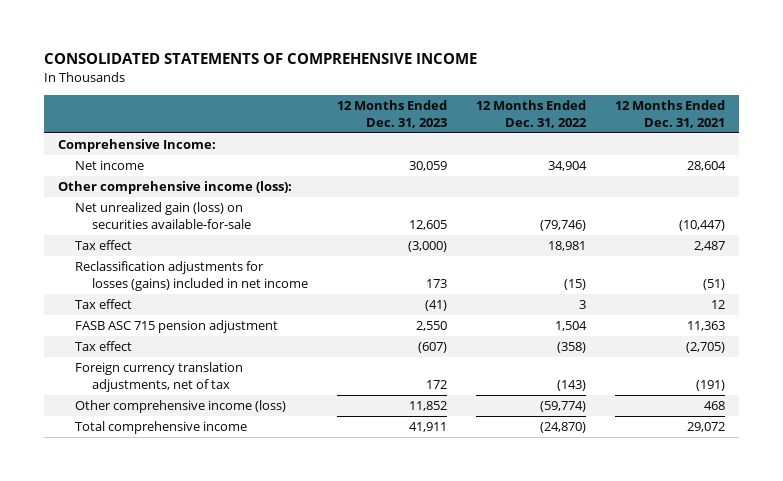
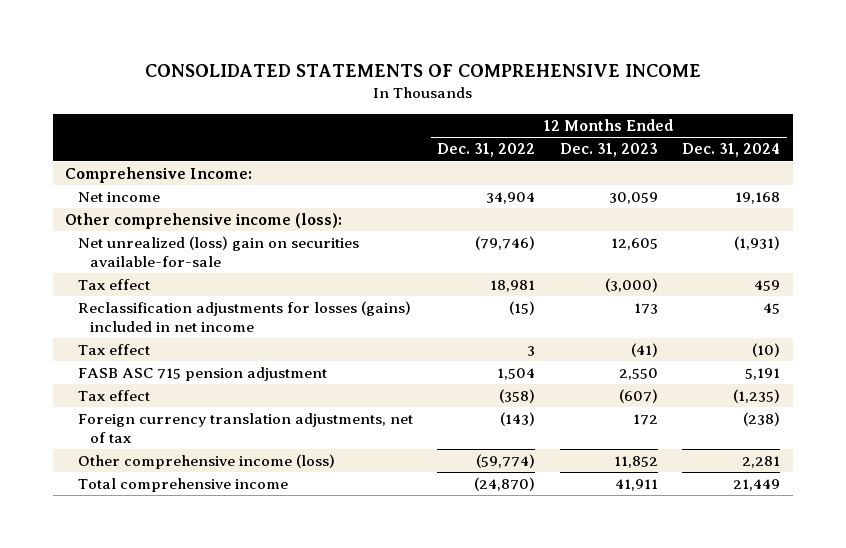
[614,100,725,128] 12 Months Ended Dec. 31, 2021 -> none
none -> [682,143,781,158] Dec. 31, 2024
[75,202,252,230] Net unrealized gain (loss) on securities available-for-sale -> [77,236,359,267] Net unrealized (loss) gain on securities available-for-sale

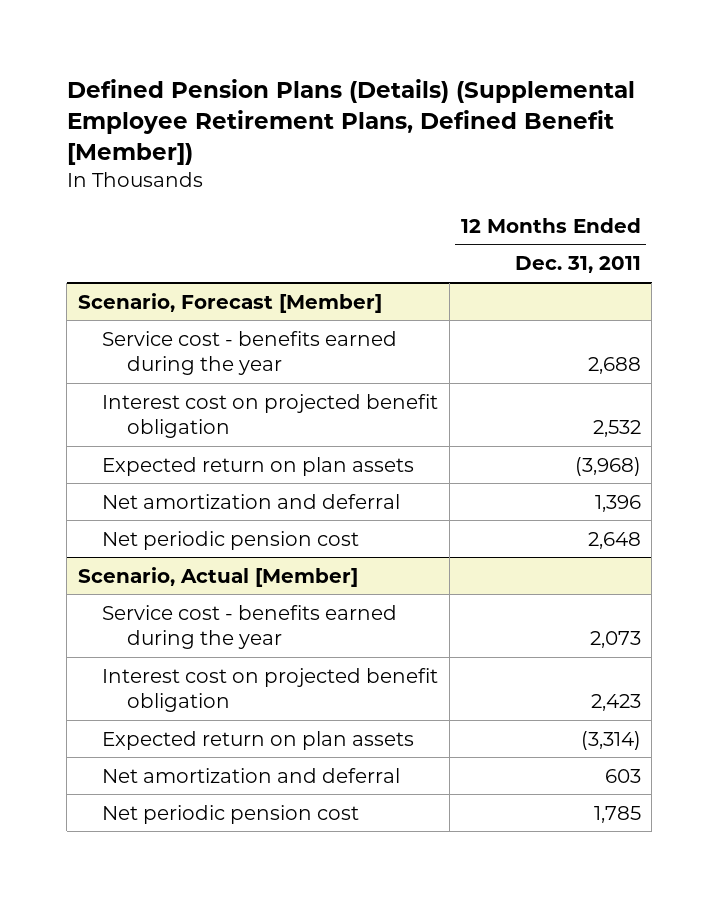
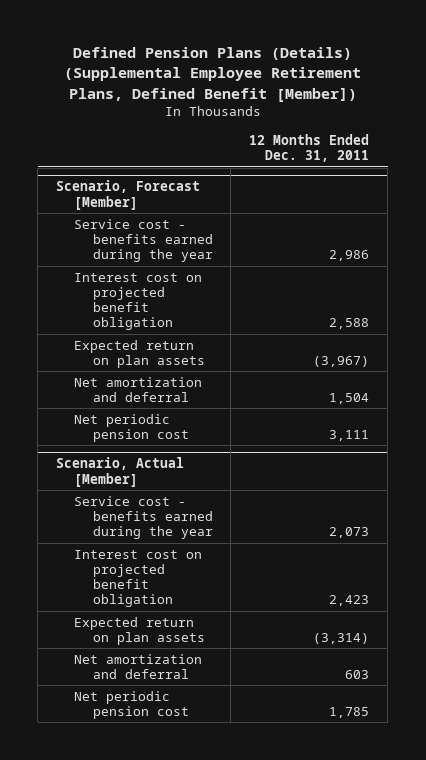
[587,357,641,375] 2,688 -> [329,250,370,262] 2,986
[592,420,641,438] 2,532 -> [329,318,370,330] 2,588
[574,456,641,476] (3,968) -> [313,355,370,367] (3,967)
[594,494,641,512] 1,396 -> [329,392,370,404] 1,504
[587,531,641,549] 2,648 -> [329,429,370,441] 3,111

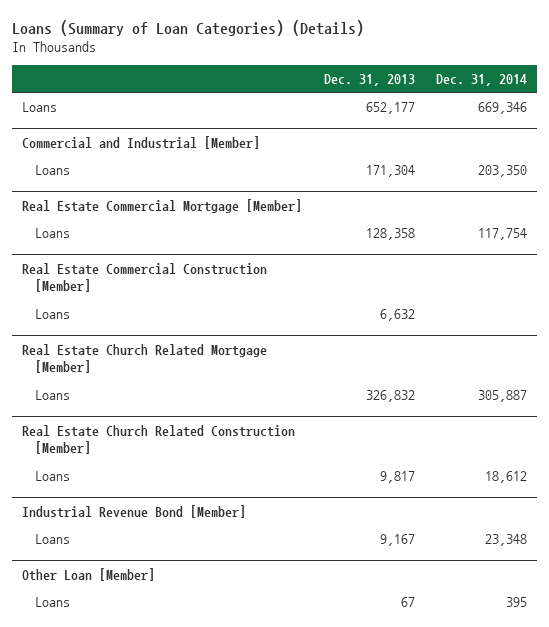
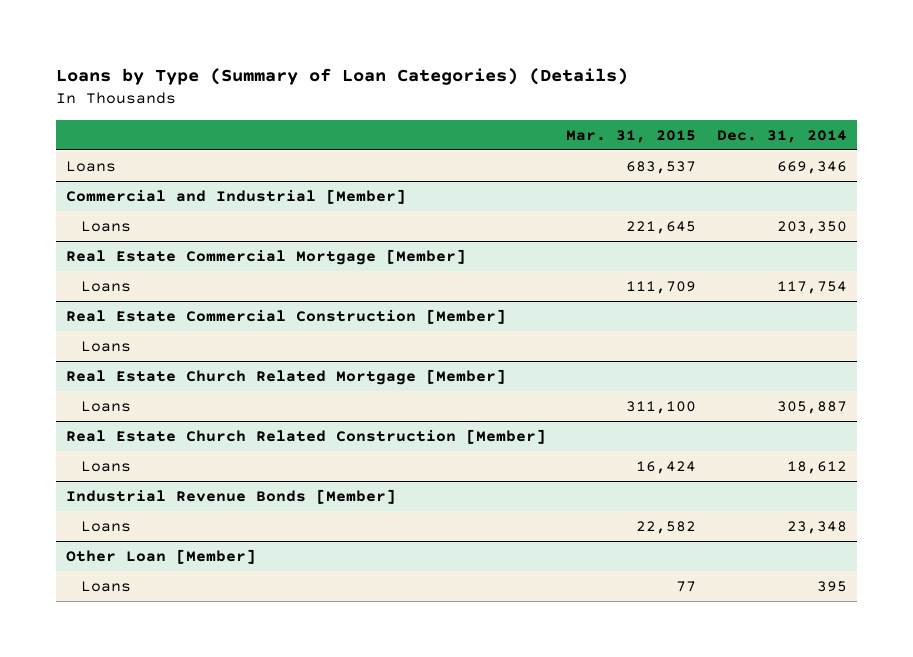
[11,19,364,36] Loans (Summary of Loan Categories) (Details) -> [55,68,628,86] Loans by Type (Summary of Loan Categories) (Details)
[323,73,415,86] Dec. 31, 2013 -> none
none -> [566,129,697,143] Mar. 31, 2015
[22,504,247,518] Industrial Revenue Bond [Member] -> [65,488,396,504] Industrial Revenue Bonds [Member]

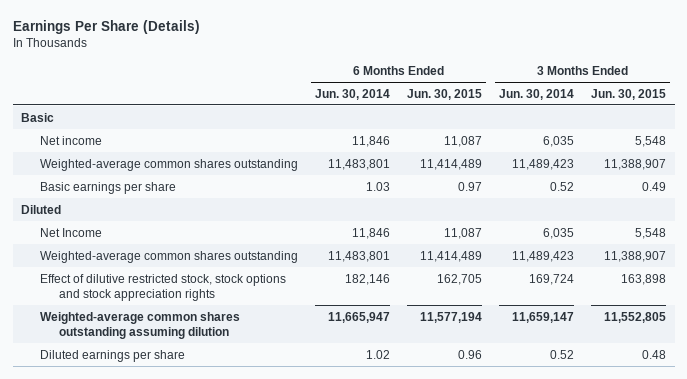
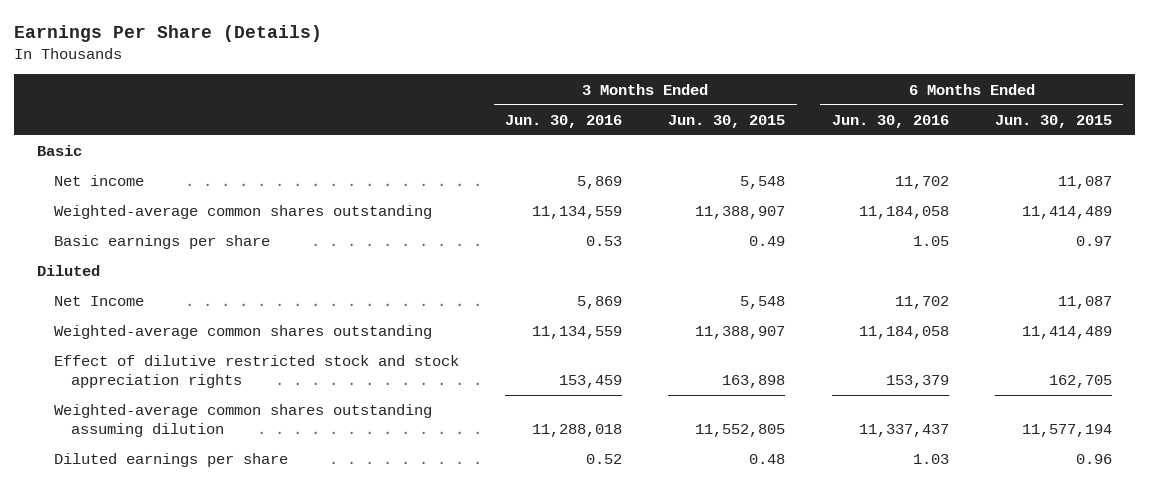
[315,88,391,100] Jun. 30, 2014 -> none
[499,88,575,100] Jun. 30, 2014 -> none
none -> [505,114,623,128] Jun. 30, 2016
none -> [831,114,949,128] Jun. 30, 2016
[40,273,287,301] Effect of dilutive restricted stock, stock options and stock appreciation rights -> [54,355,460,389] Effect of dilutive restricted stock and stock appreciation rights

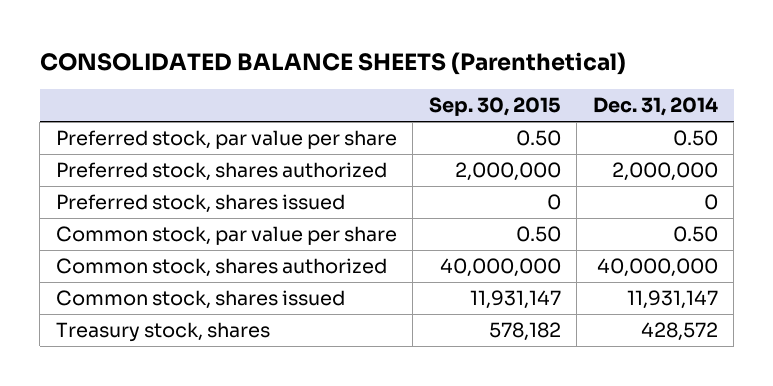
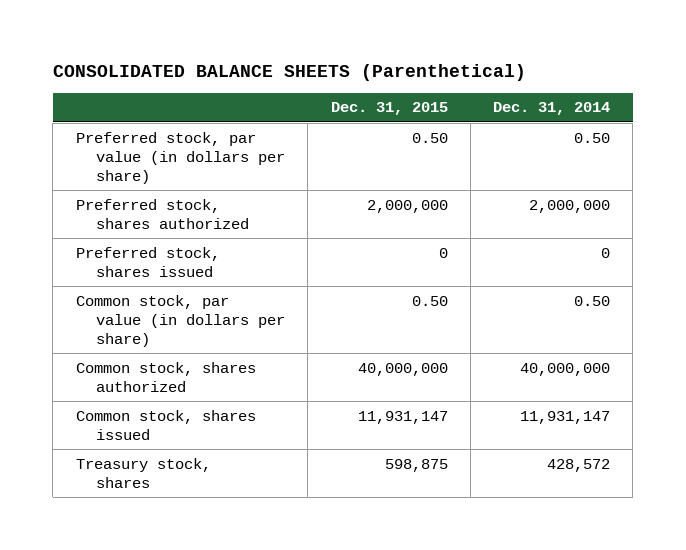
[428,97,561,117] Sep. 30, 2015 -> none
none -> [330,102,448,116] Dec. 31, 2015
[55,130,397,150] Preferred stock, par value per share -> [75,131,286,184] Preferred stock, par value (in dollars per share)
[55,226,397,246] Common stock, par value per share -> [75,294,286,347] Common stock, par value (in dollars per share)

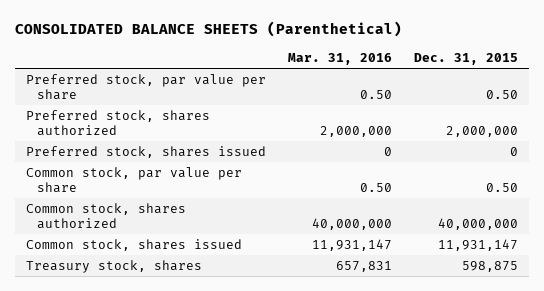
[492,102,610,116] Dec. 31, 2014 -> none
none -> [288,52,393,65] Mar. 31, 2016
[75,131,286,184] Preferred stock, par value (in dollars per share) -> [26,74,267,100] Preferred stock, par value per share
[75,294,286,347] Common stock, par value (in dollars per share) -> [26,167,243,193] Common stock, par value per share

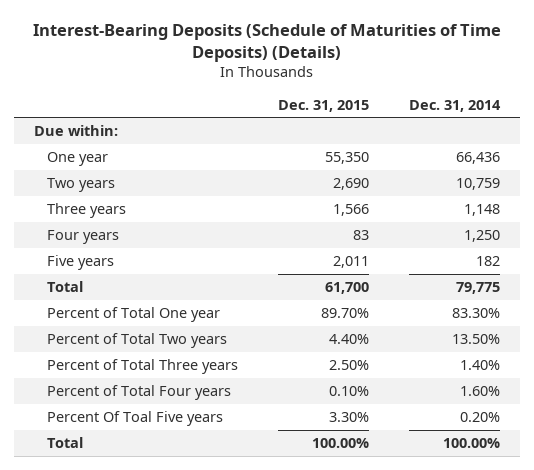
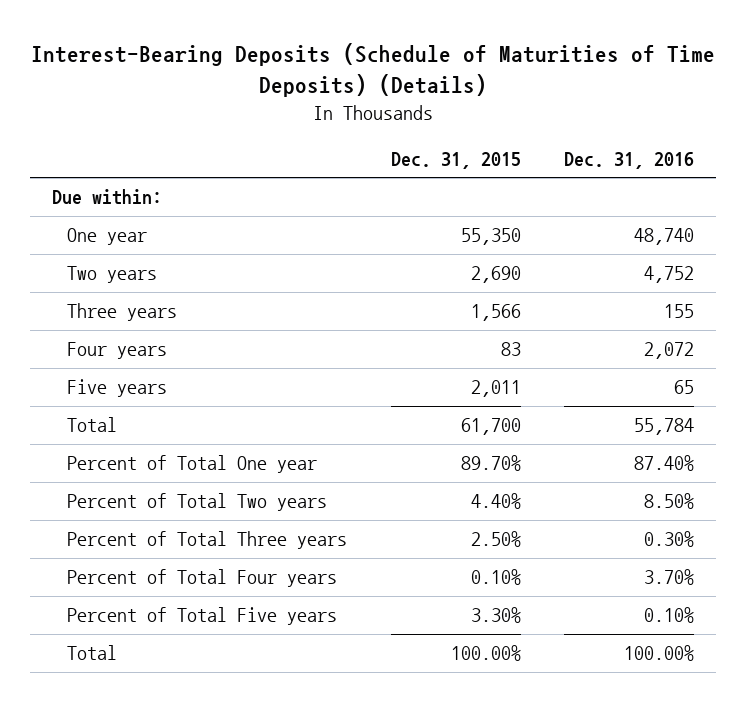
[409,99,502,112] Dec. 31, 2014 -> none
none -> [564,151,695,169] Dec. 31, 2016
[46,410,223,426] Percent Of Toal Five years -> [66,607,337,626] Percent of Total Five years

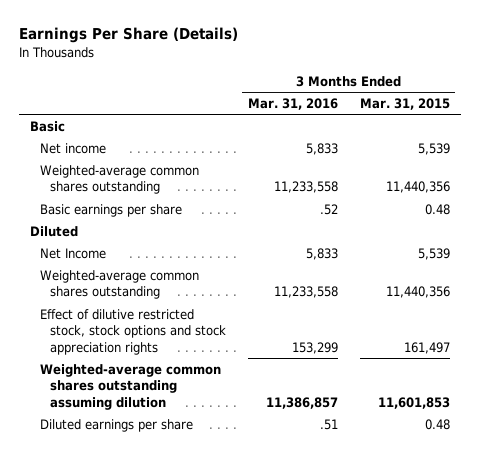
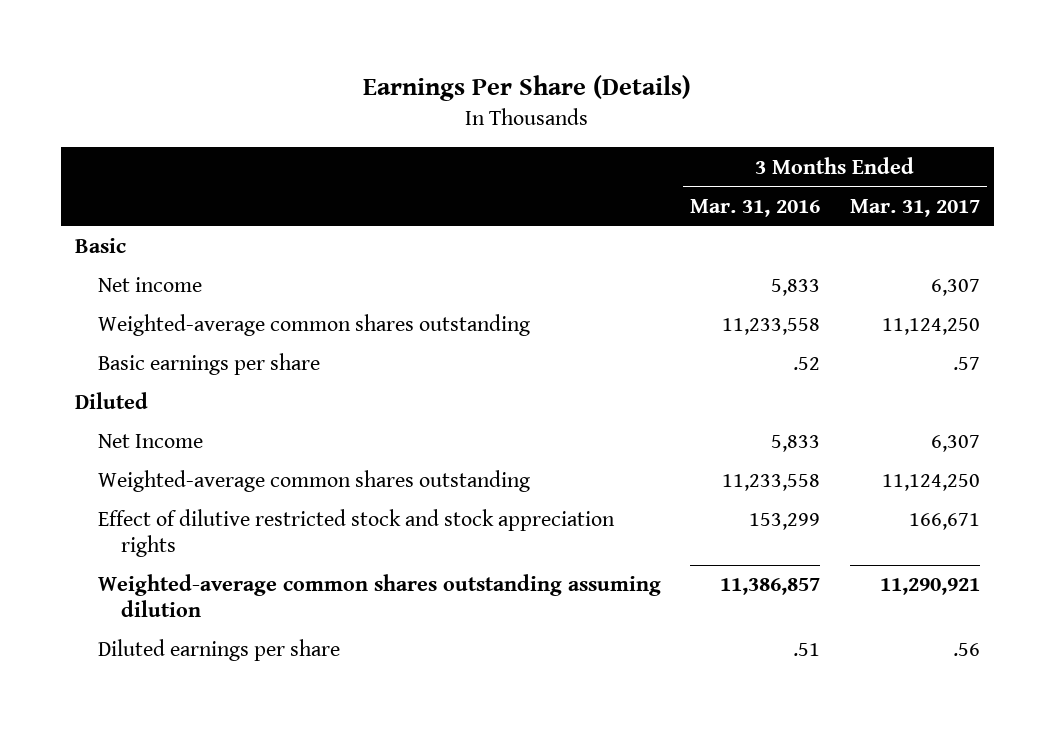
[359,97,450,110] Mar. 31, 2015 -> none
none -> [849,198,980,217] Mar. 31, 2017
[40,308,226,355] Effect of dilutive restricted stock, stock options and stock appreciation rights -> [98,509,616,558] Effect of dilutive restricted stock and stock appreciation rights

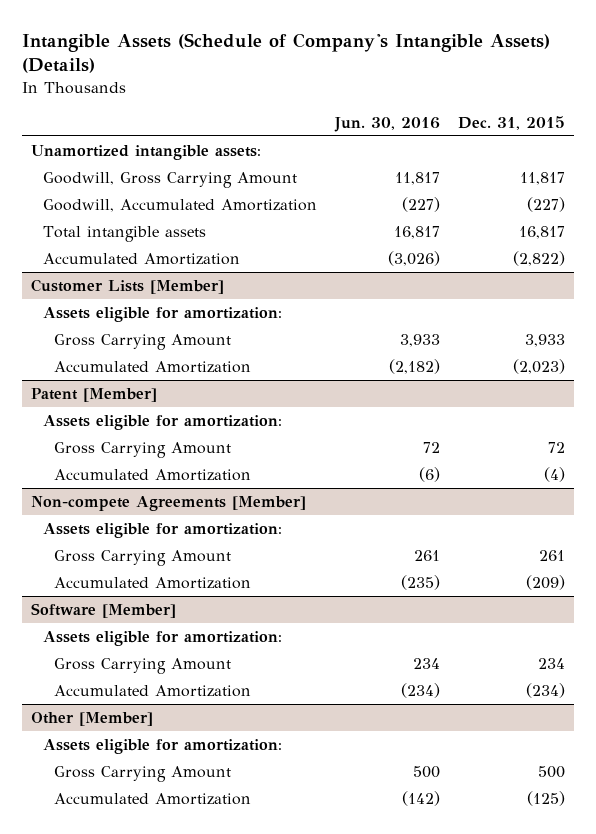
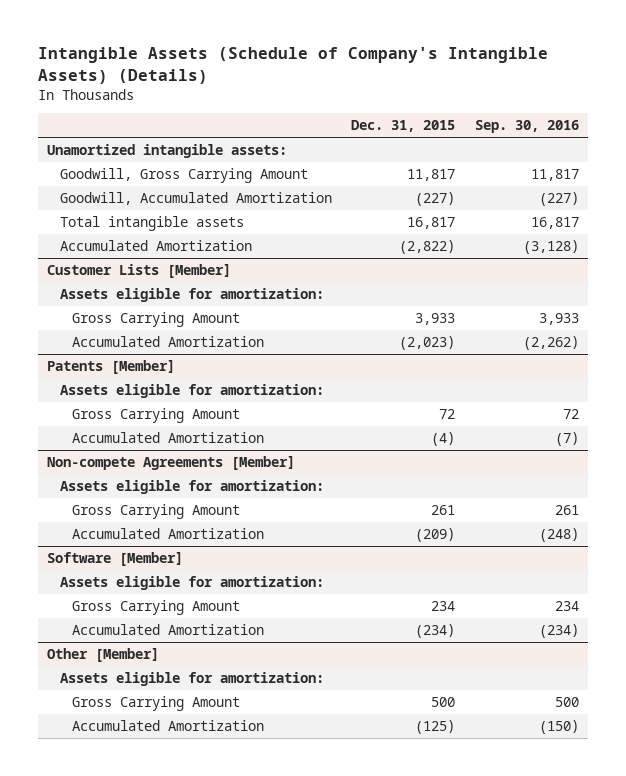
[333,116,440,132] Jun. 30, 2016 -> none
none -> [474,120,579,134] Sep. 30, 2016
[30,387,157,402] Patent [Member] -> [47,359,176,374] Patents [Member]

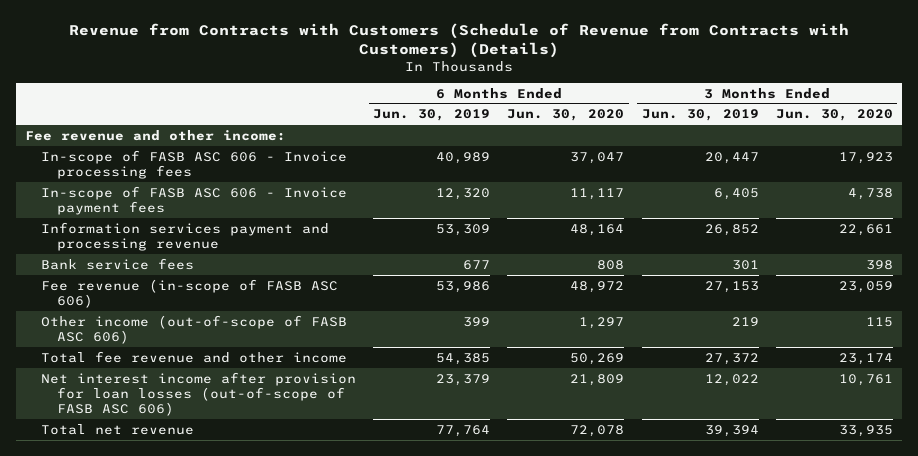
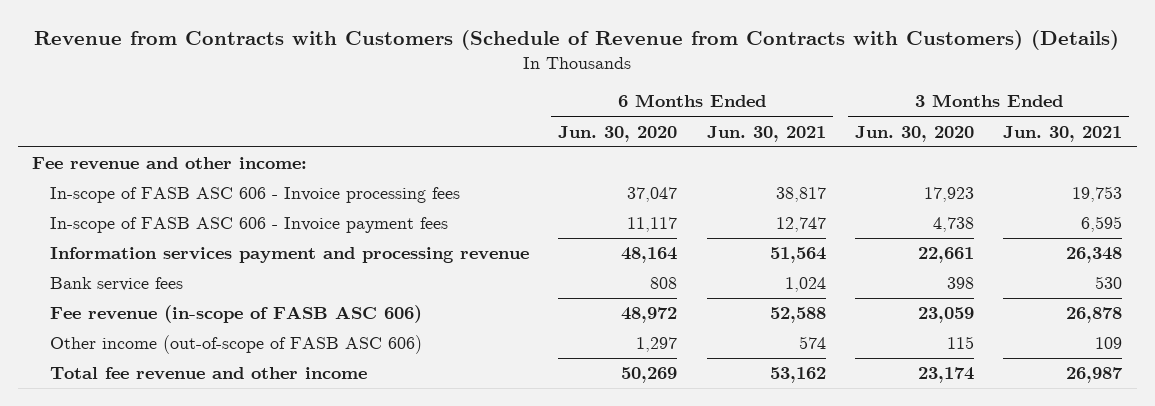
[372,109,490,122] Jun. 30, 2019 -> none
[641,109,759,122] Jun. 30, 2019 -> none
none -> [706,125,826,142] Jun. 30, 2021
none -> [1003,125,1123,142] Jun. 30, 2021
[40,371,356,417] Net interest income after provision for loan losses (out-of-scope of FASB ASC 606) -> none
[40,423,194,435] Total net revenue -> none

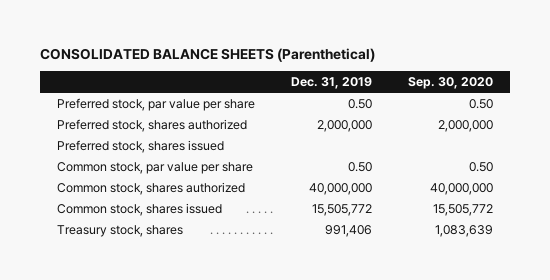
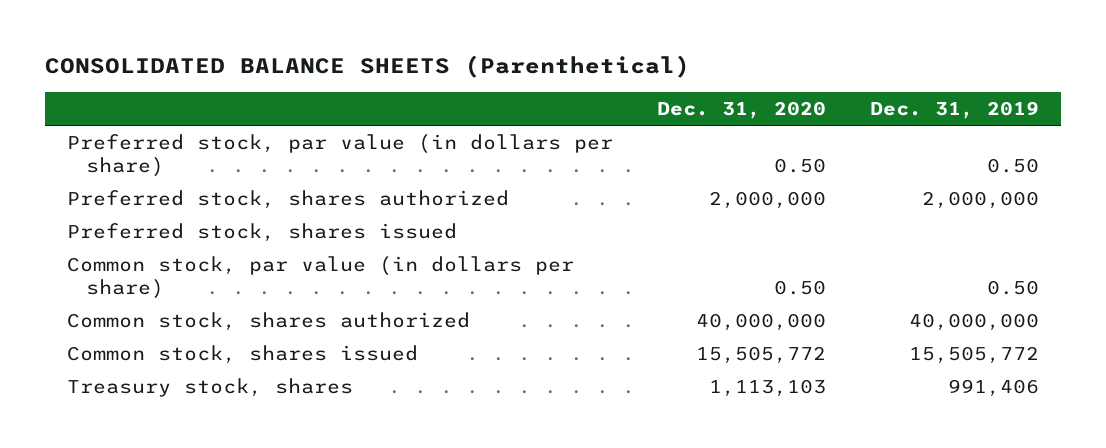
[407,77,493,90] Sep. 30, 2020 -> none
none -> [656,100,826,119] Dec. 31, 2020
[57,97,256,111] Preferred stock, par value per share -> [66,134,613,178] Preferred stock, par value (in dollars per share)
[57,161,254,174] Common stock, par value per share -> [66,256,574,300] Common stock, par value (in dollars per share)

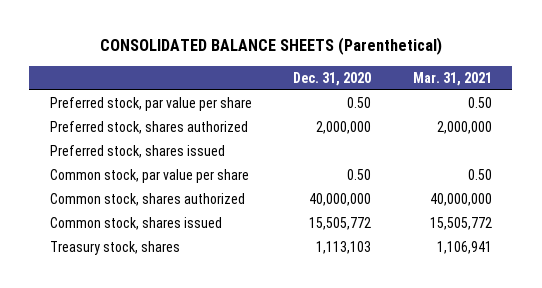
[869,100,1039,119] Dec. 31, 2019 -> none
none -> [412,71,492,86] Mar. 31, 2021
[66,134,613,178] Preferred stock, par value (in dollars per share) -> [50,97,253,112] Preferred stock, par value per share
[66,256,574,300] Common stock, par value (in dollars per share) -> [50,169,250,184] Common stock, par value per share

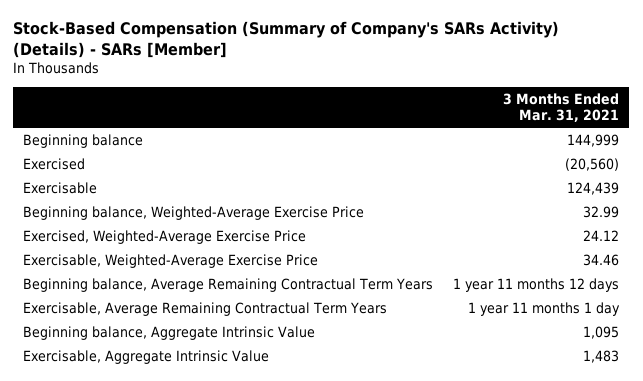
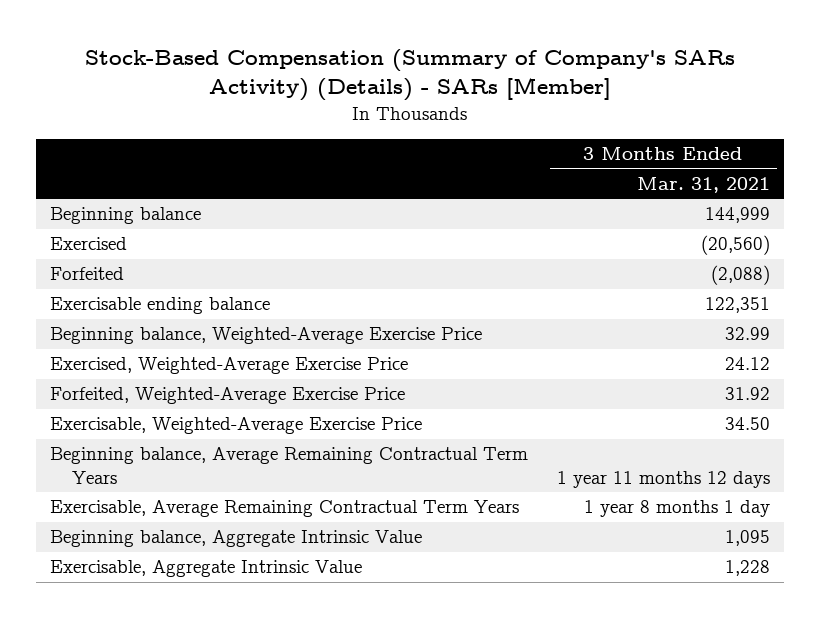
none -> [49,267,124,281] Forfeited
[23,182,98,195] Exercisable -> [49,297,270,315] Exercisable ending balance
[567,182,620,196] 124,439 -> [704,297,770,314] 122,351
none -> [49,387,405,405] Forfeited, Weighted-Average Exercise Price
[583,254,620,267] 34.46 -> [724,417,770,431] 34.50
[468,302,621,317] 1 year 11 months 1 day -> [583,500,770,518] 1 year 8 months 1 day
[583,350,620,364] 1,483 -> [724,560,770,577] 1,228

